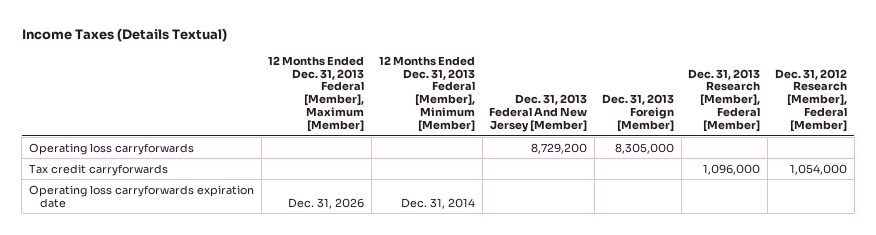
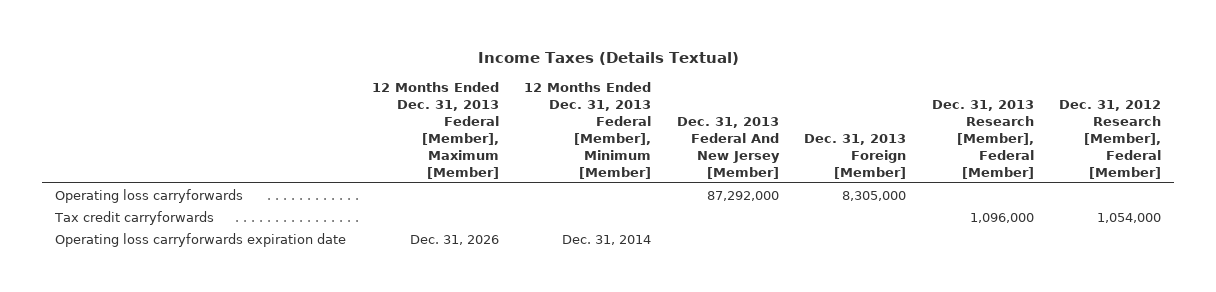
[531,142,588,154] 8,729,200 -> [706,190,779,201] 87,292,000

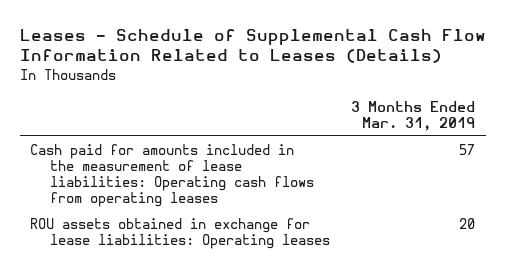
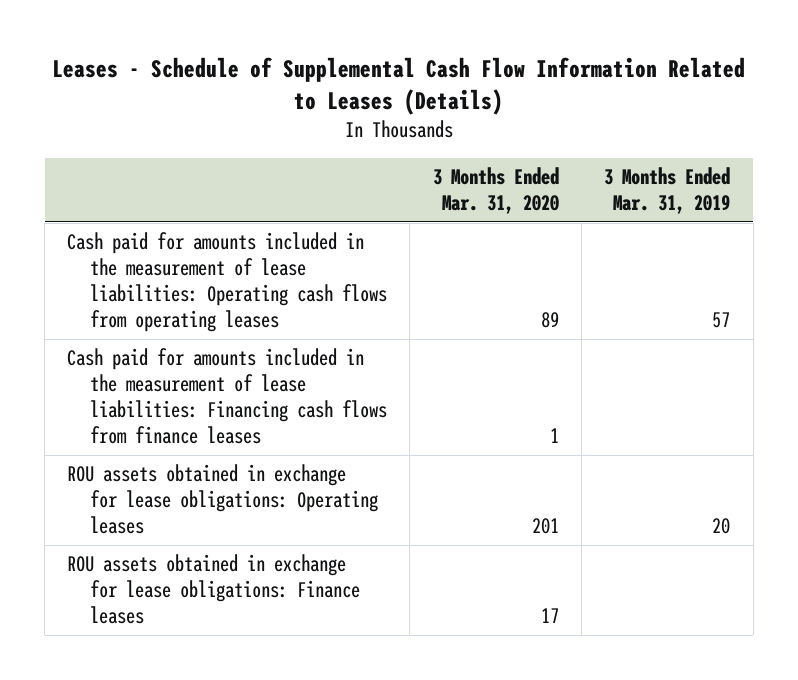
none -> [432,167,559,215] 3 Months Ended Mar. 31, 2020
none -> [67,348,387,445] Cash paid for amounts included in the measurement of lease liabilities: Financing cash flows from finance leases
[30,218,330,250] ROU assets obtained in exchange for lease liabilities: Operating leases -> [67,464,378,535] ROU assets obtained in exchange for lease obligations: Operating leases
none -> [67,554,360,625] ROU assets obtained in exchange for lease obligations: Finance leases

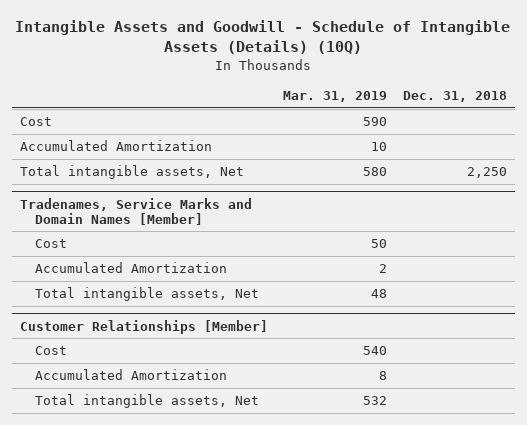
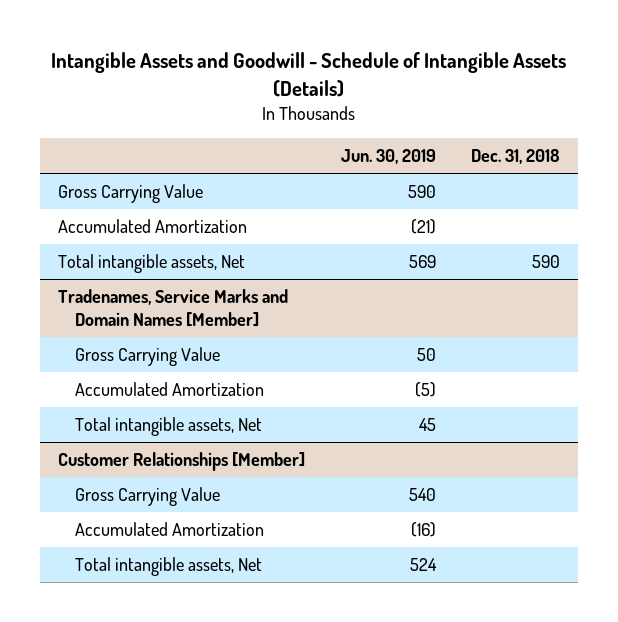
[15,20,511,55] Intangible Assets and Goodwill - Schedule of Intangible Assets (Details) (10Q) -> [51,52,567,97] Intangible Assets and Goodwill - Schedule of Intangible Assets (Details)
[283,91,388,103] Mar. 31, 2019 -> none
none -> [340,149,436,165] Jun. 30, 2019
[19,117,52,127] Cost -> [57,184,203,204] Gross Carrying Value
[467,167,508,179] 2,250 -> [532,255,561,269] 590
[34,239,67,249] Cost -> [75,347,221,367] Gross Carrying Value
[34,346,67,356] Cost -> [75,487,221,507] Gross Carrying Value

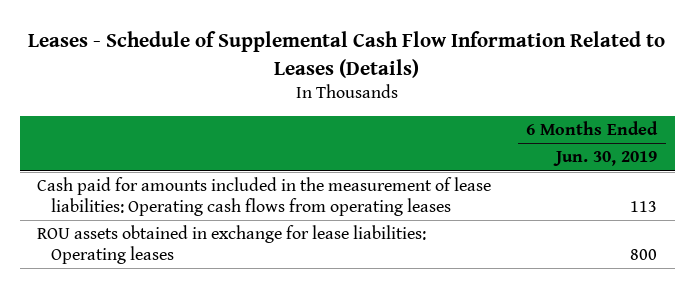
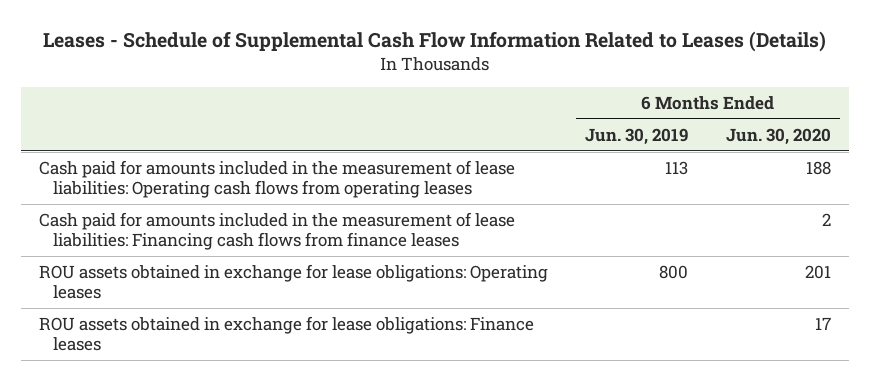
none -> [725,127,831,145] Jun. 30, 2020
none -> [39,211,516,251] Cash paid for amounts included in the measurement of lease liabilities: Financing cash flows from finance leases
[37,225,427,264] ROU assets obtained in exchange for lease liabilities: Operating leases -> [39,263,549,300] ROU assets obtained in exchange for lease obligations: Operating leases
none -> [39,315,535,352] ROU assets obtained in exchange for lease obligations: Finance leases

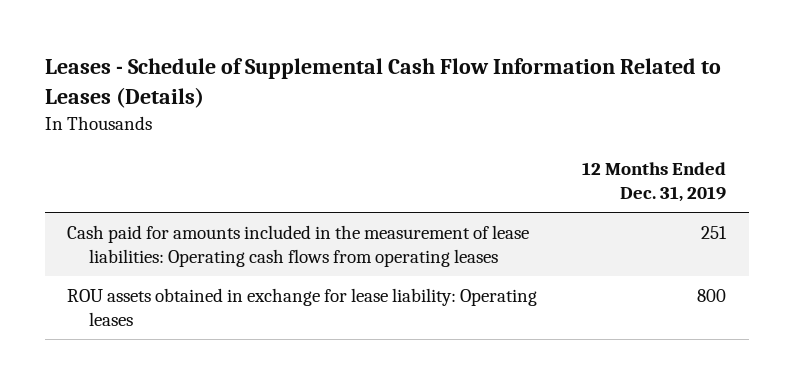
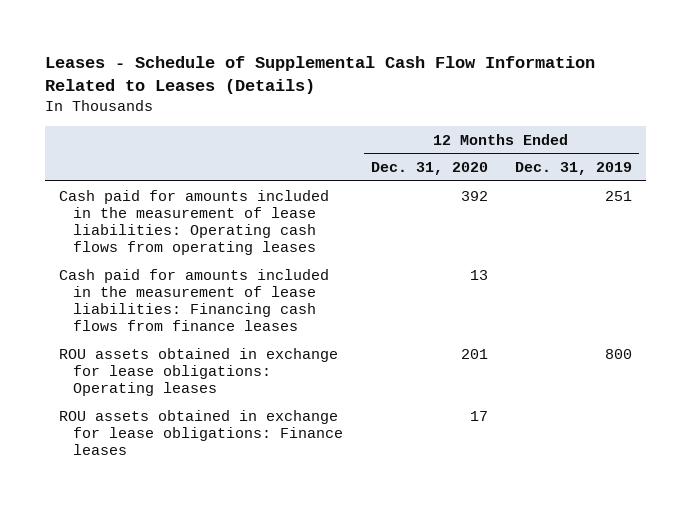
none -> [370,162,488,176] Dec. 31, 2020
none -> [58,268,329,332] Cash paid for amounts included in the measurement of lease liabilities: Financing cash flows from finance leases
[67,287,538,327] ROU assets obtained in exchange for lease liability: Operating leases -> [58,347,338,396] ROU assets obtained in exchange for lease obligations: Operating leases
none -> [58,409,343,455] ROU assets obtained in exchange for lease obligations: Finance leases

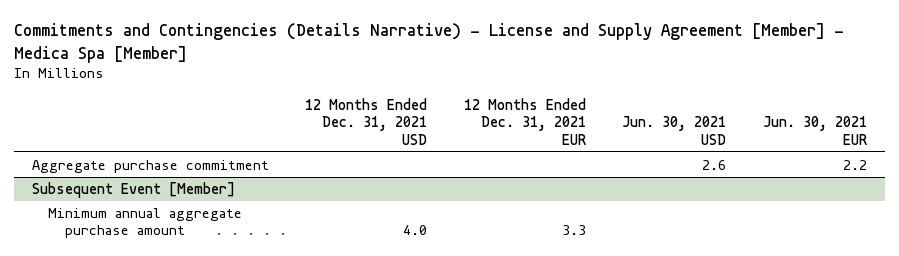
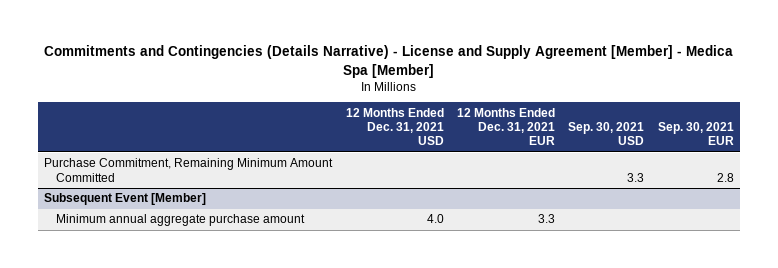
[622,116,727,145] Jun. 30, 2021 USD -> none
[762,116,867,145] Jun. 30, 2021 EUR -> none
none -> [568,122,645,146] Sep. 30, 2021 USD
none -> [657,122,734,146] Sep. 30, 2021 EUR
[31,159,269,173] Aggregate purchase commitment -> [44,158,334,182] Purchase Commitment, Remaining Minimum Amount Committed

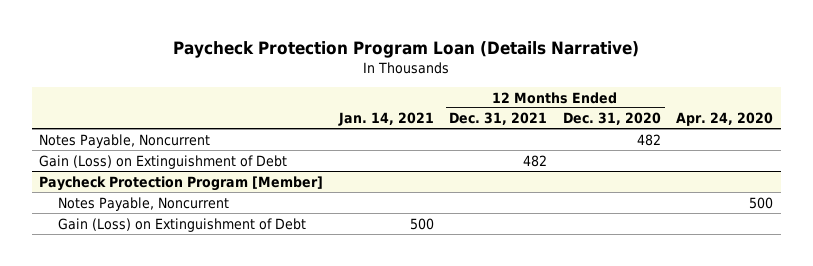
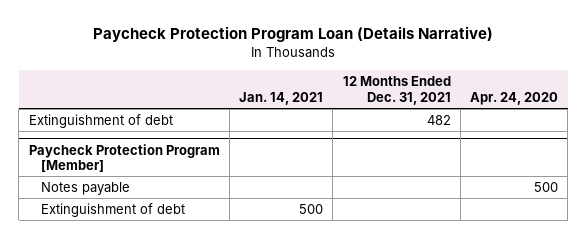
[562,112,661,126] Dec. 31, 2020 -> none
[39,133,211,148] Notes Payable, Noncurrent -> none
[39,154,288,169] Gain (Loss) on Extinguishment of Debt -> [28,113,173,128] Extinguishment of debt
[58,196,230,211] Notes Payable, Noncurrent -> [40,181,130,195] Notes payable
[58,217,307,232] Gain (Loss) on Extinguishment of Debt -> [40,202,185,217] Extinguishment of debt

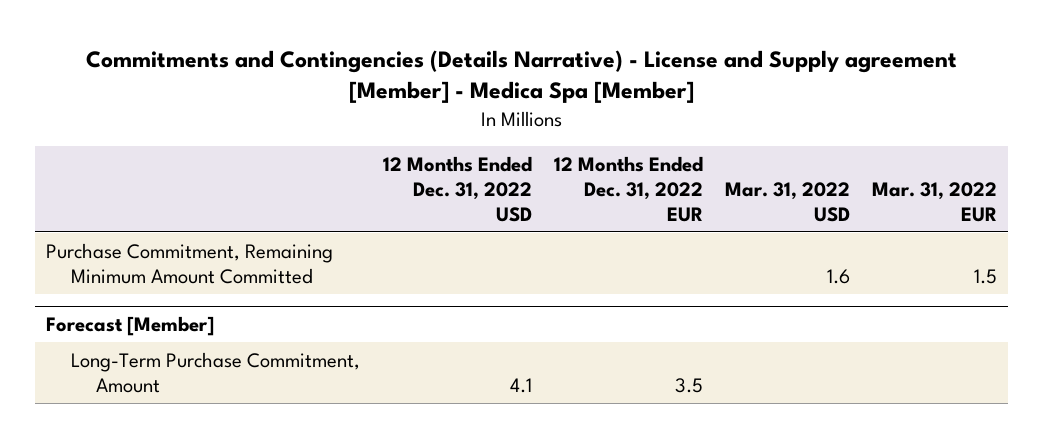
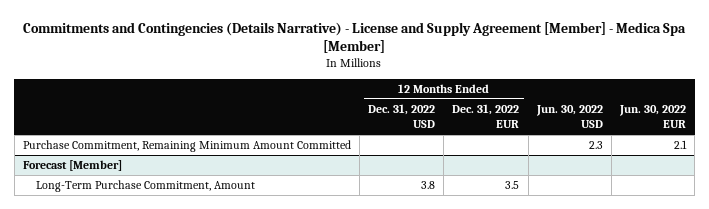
[85,49,957,104] Commitments and Contingencies (Details Narrative) - License and Supply agreement [Member] - Medica Spa [Member] -> [23,21,687,53] Commitments and Contingencies (Details Narrative) - License and Supply Agreement [Member] - Medica Spa [Member]
[724,181,850,222] Mar. 31, 2022 USD -> none
[872,181,998,222] Mar. 31, 2022 EUR -> none
none -> [535,104,603,129] Jun. 30, 2022 USD
none -> [618,104,686,129] Jun. 30, 2022 EUR
[509,377,532,393] 4.1 -> [421,181,436,190] 3.8

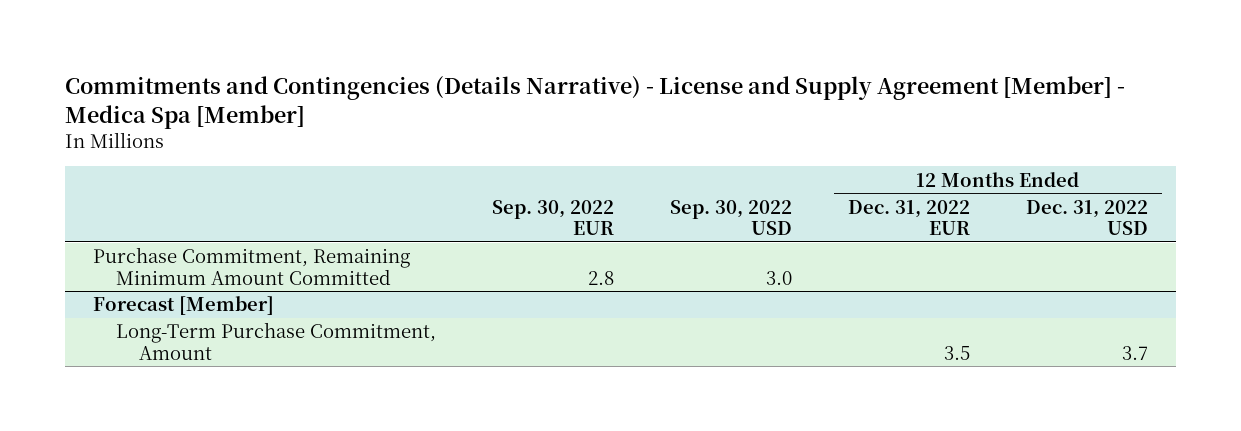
[535,104,603,129] Jun. 30, 2022 USD -> none
[618,104,686,129] Jun. 30, 2022 EUR -> none
none -> [492,199,615,236] Sep. 30, 2022 EUR
none -> [669,199,792,236] Sep. 30, 2022 USD
[421,181,436,190] 3.8 -> [1121,345,1148,360] 3.7

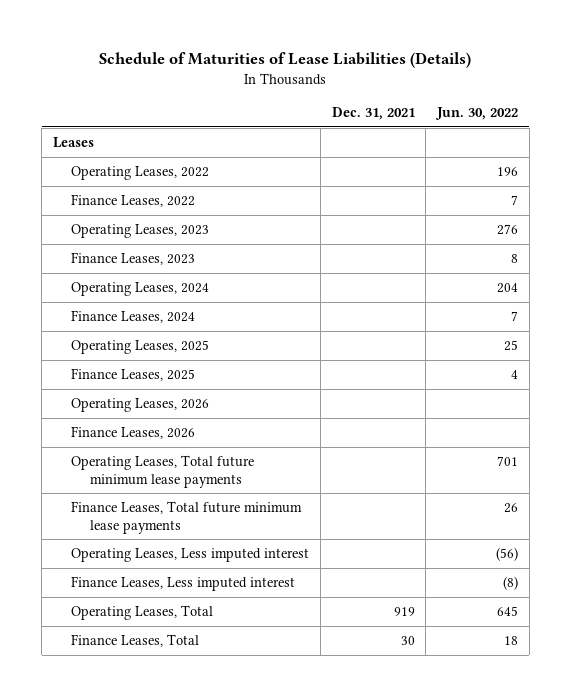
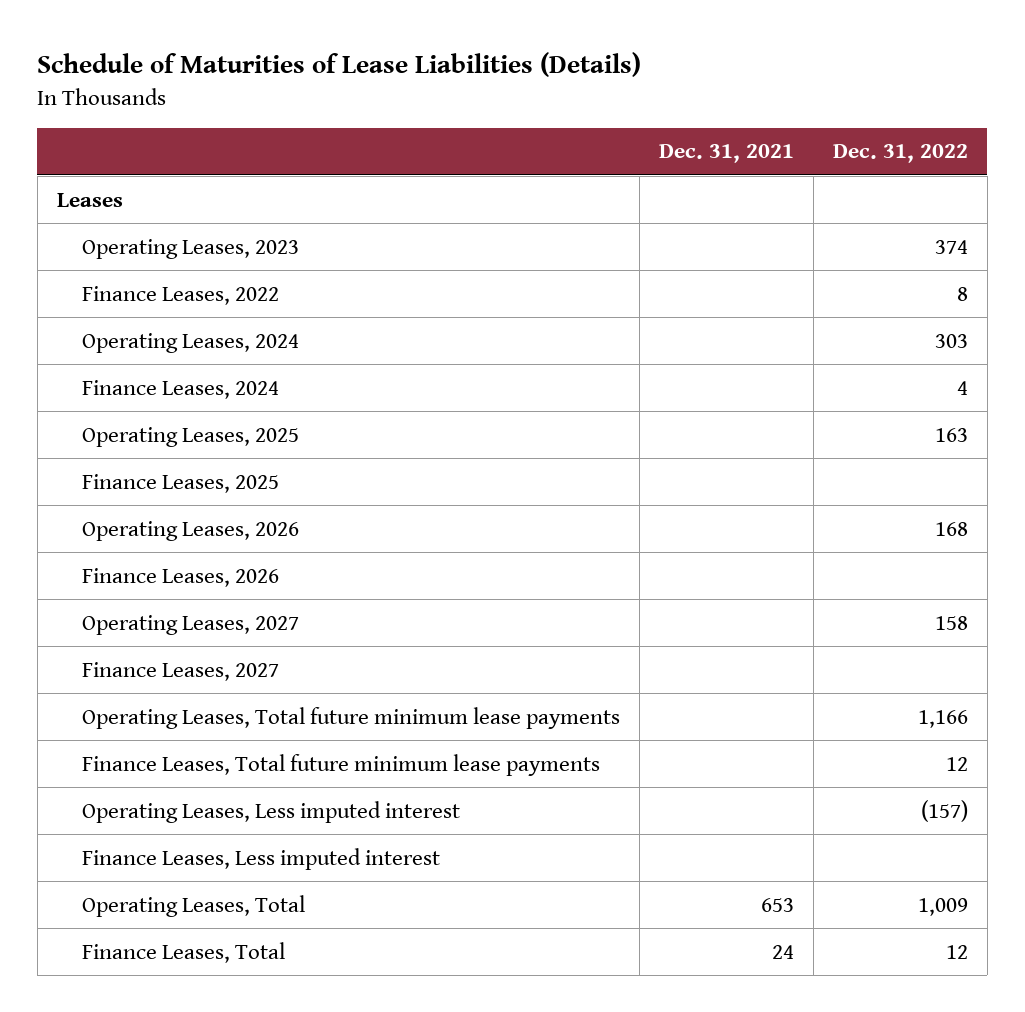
[434,107,518,121] Jun. 30, 2022 -> none
none -> [832,144,968,164] Dec. 31, 2022
[71,166,210,181] Operating Leases, 2022 -> none
[71,252,196,266] Finance Leases, 2023 -> none
[71,194,196,208] Finance Leases, 2022 -> [82,285,280,305] Finance Leases, 2022
none -> [82,614,300,635] Operating Leases, 2027
none -> [82,661,280,681] Finance Leases, 2027
[393,607,415,617] 919 -> [761,897,795,912] 653
[400,636,415,646] 30 -> [772,944,795,959] 24

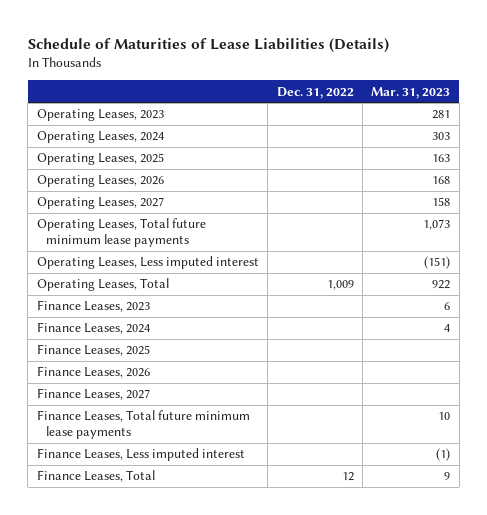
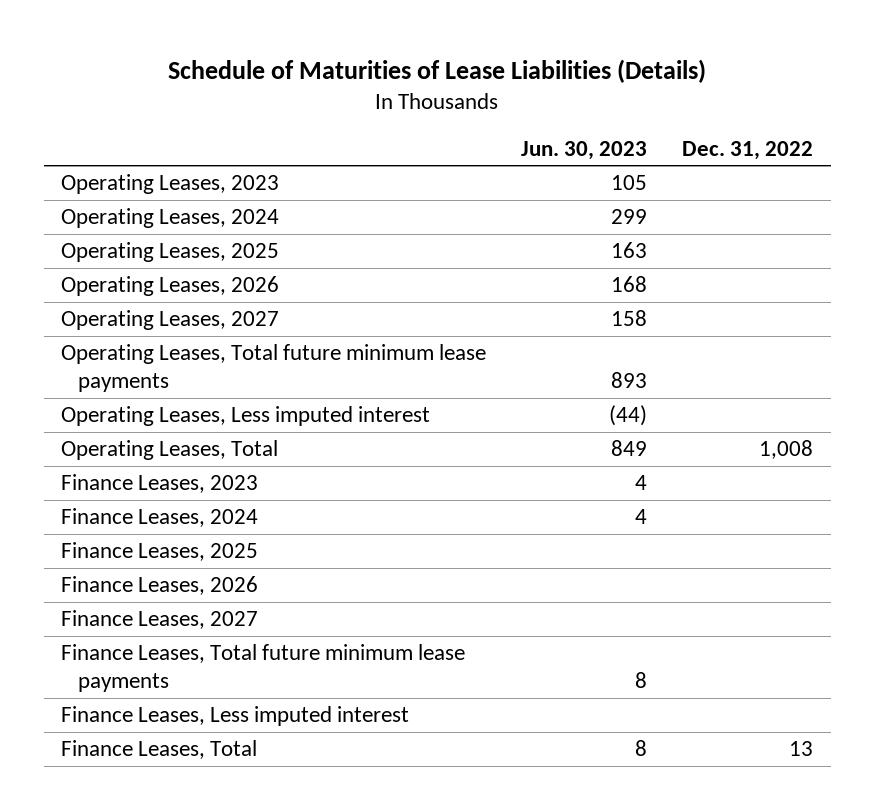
[371,86,451,99] Mar. 31, 2023 -> none
none -> [521,140,648,160] Jun. 30, 2023
[326,280,354,291] 1,009 -> [759,440,814,460] 1,008
[341,472,354,482] 12 -> [789,741,814,757] 13

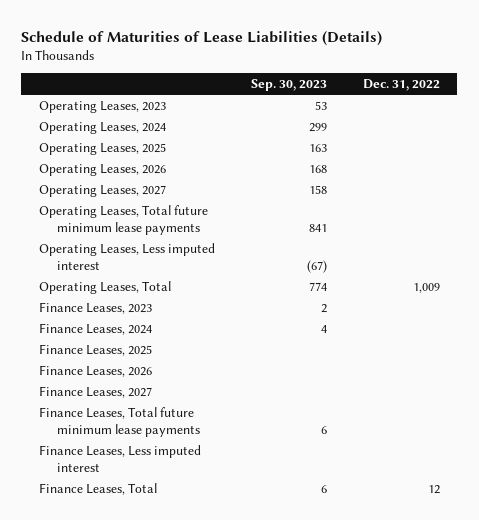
[521,140,648,160] Jun. 30, 2023 -> none
none -> [250,79,327,92] Sep. 30, 2023
[759,440,814,460] 1,008 -> [412,282,440,293] 1,009
[789,741,814,757] 13 -> [427,484,440,494] 12

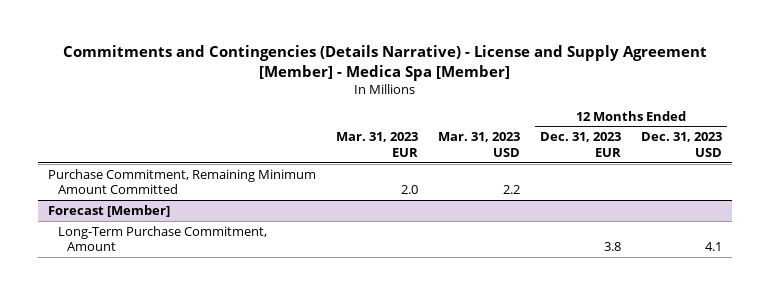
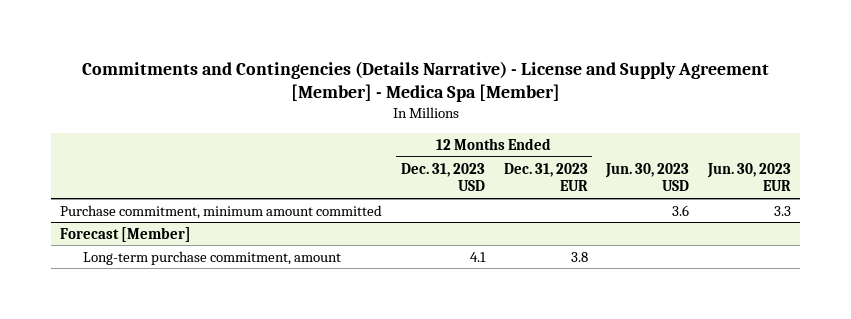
[335,132,418,158] Mar. 31, 2023 EUR -> none
[437,132,520,158] Mar. 31, 2023 USD -> none
none -> [605,162,690,192] Jun. 30, 2023 USD
none -> [706,162,791,192] Jun. 30, 2023 EUR
[47,168,316,195] Purchase Commitment, Remaining Minimum Amount Committed -> [60,204,383,219] Purchase commitment, minimum amount committed
[57,225,267,252] Long-Term Purchase Commitment, Amount -> [83,250,342,265] Long-term purchase commitment, amount

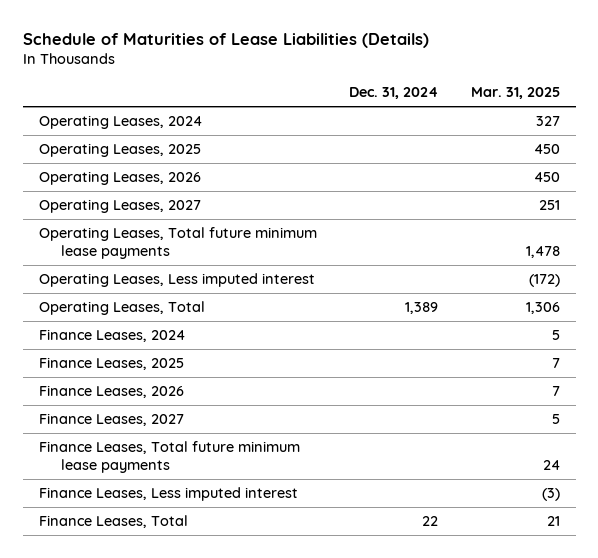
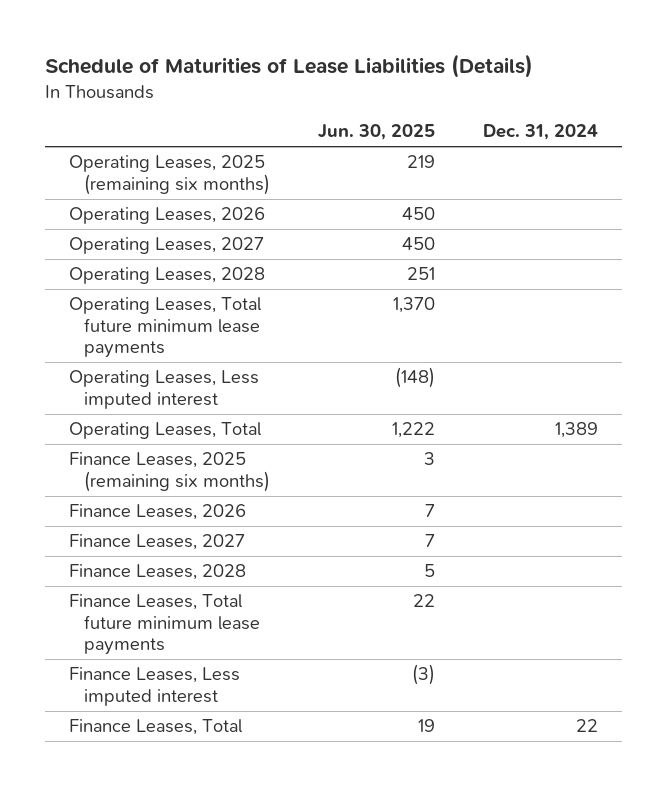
[470,87,560,100] Mar. 31, 2025 -> none
none -> [317,124,435,141] Jun. 30, 2025
[38,143,201,158] Operating Leases, 2025 -> none
[38,115,202,130] Operating Leases, 2024 -> [68,155,270,195] Operating Leases, 2025 (remaining six months)
none -> [68,267,265,285] Operating Leases, 2028
[38,357,184,371] Finance Leases, 2025 -> none
[38,329,185,343] Finance Leases, 2024 -> [68,452,270,492] Finance Leases, 2025 (remaining six months)
none -> [68,564,246,581] Finance Leases, 2028

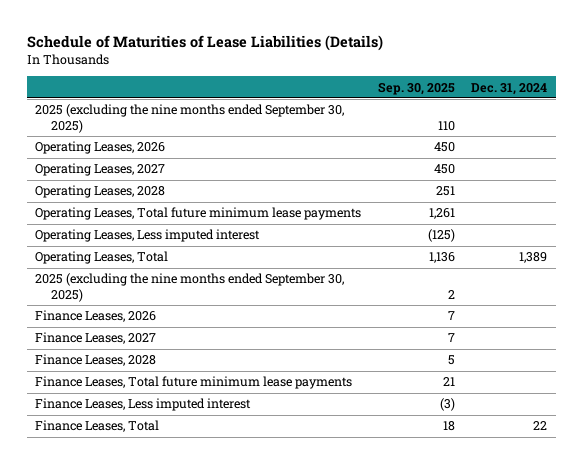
[317,124,435,141] Jun. 30, 2025 -> none
none -> [377,81,455,95] Sep. 30, 2025
[68,155,270,195] Operating Leases, 2025 (remaining six months) -> [35,104,345,133] 2025 (excluding the nine months ended September 30, 2025)
[68,452,270,492] Finance Leases, 2025 (remaining six months) -> [35,273,345,302] 2025 (excluding the nine months ended September 30, 2025)

